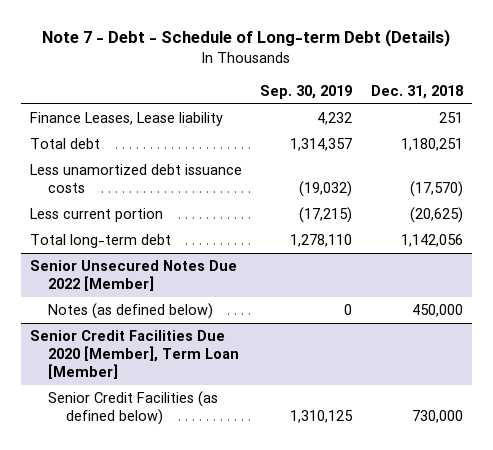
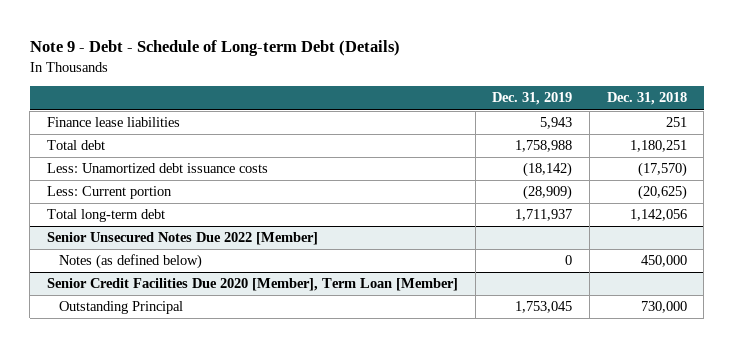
[42,29,451,48] Note 7 - Debt - Schedule of Long-term Debt (Details) -> [29,40,400,57] Note 9 - Debt - Schedule of Long-term Debt (Details)
[260,84,353,99] Sep. 30, 2019 -> none
none -> [492,92,573,106] Dec. 31, 2019
[29,112,223,127] Finance Leases, Lease liability -> [46,117,180,128] Finance lease liabilities
[29,164,242,194] Less unamortized debt issuance costs -> [46,163,268,174] Less: Unamortized debt issuance costs
[29,208,163,223] Less current portion -> [46,186,172,200] Less: Current portion
[48,391,219,426] Senior Credit Facilities (as defined below) -> [59,301,184,315] Outstanding Principal

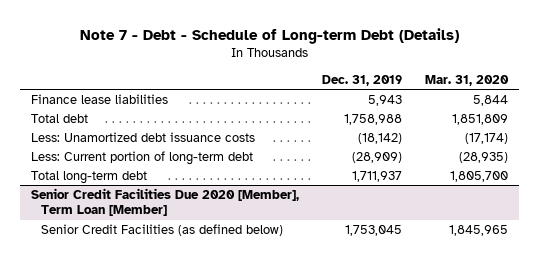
[29,40,400,57] Note 9 - Debt - Schedule of Long-term Debt (Details) -> [79,27,459,44] Note 7 - Debt - Schedule of Long-term Debt (Details)
[606,92,687,106] Dec. 31, 2018 -> none
none -> [424,74,509,86] Mar. 31, 2020
[46,186,172,200] Less: Current portion -> [31,150,254,165] Less: Current portion of long-term debt
[46,232,318,246] Senior Unsecured Notes Due 2022 [Member] -> none
[59,254,203,270] Notes (as defined below) -> none
[59,301,184,315] Outstanding Principal -> [41,223,284,236] Senior Credit Facilities (as defined below)

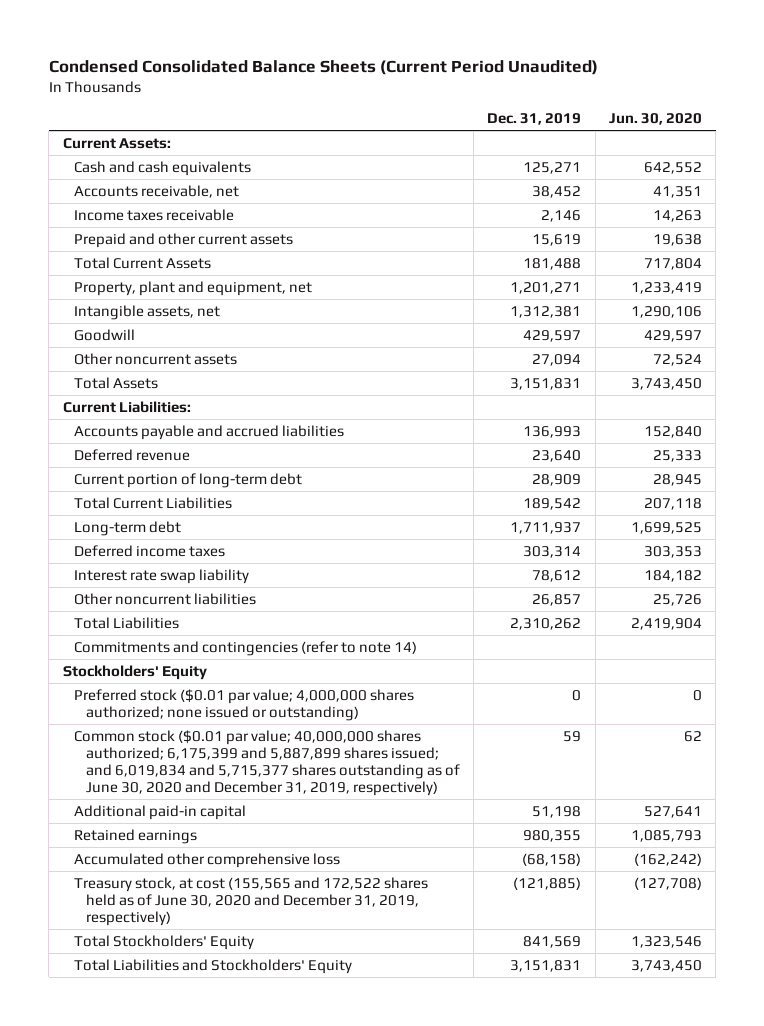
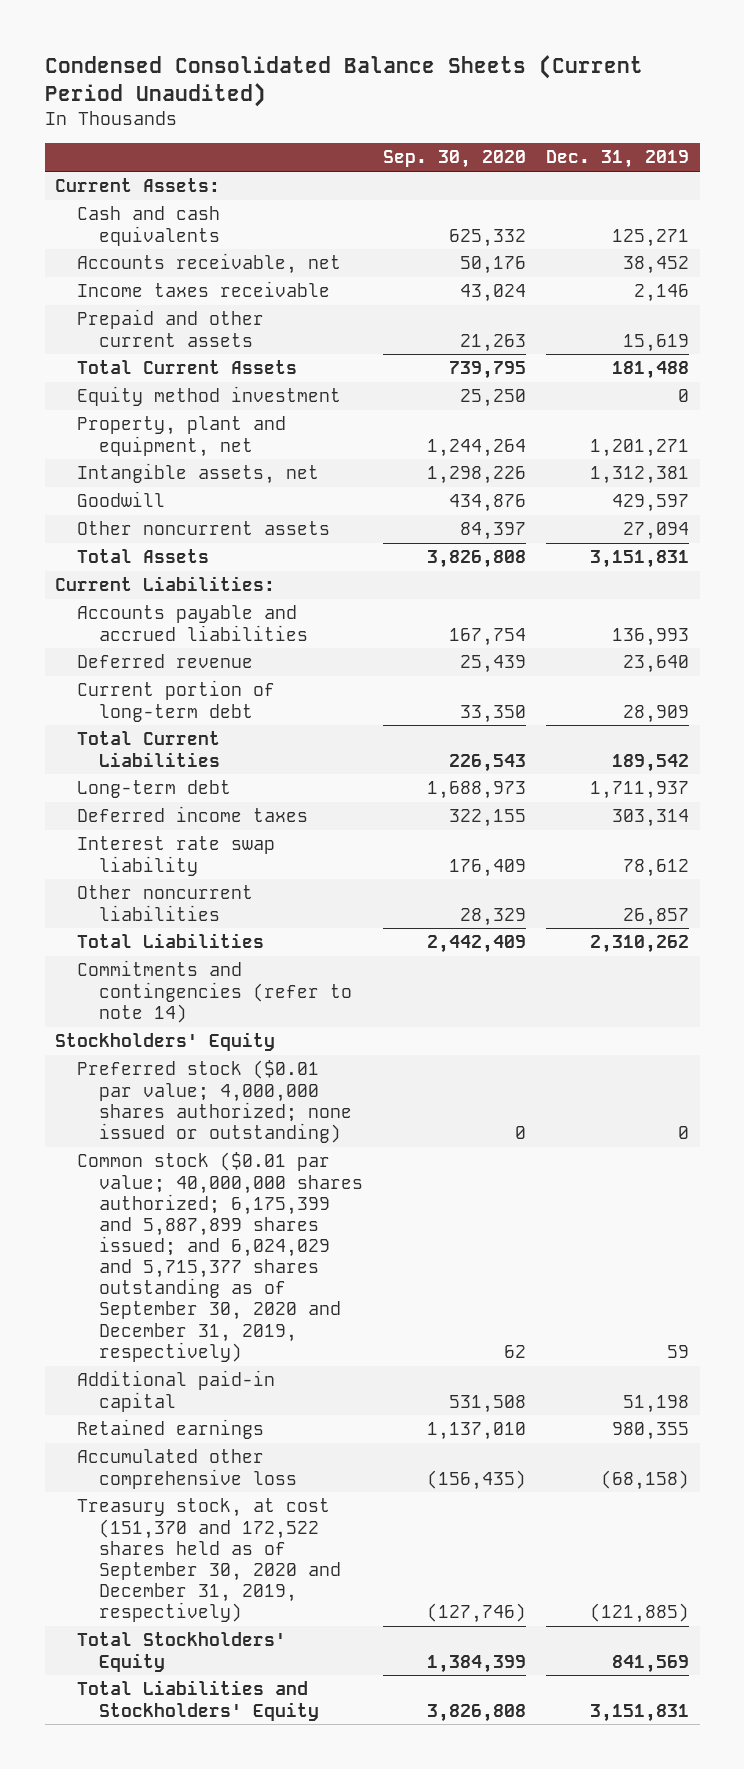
[608,113,702,126] Jun. 30, 2020 -> none
none -> [383,150,527,169] Sep. 30, 2020
none -> [76,386,341,407] Equity method investment
[74,729,460,797] Common stock ($0.01 par value; 40,000,000 shares authorized; 6,175,399 and 5,887,899 shares issued; and 6,019,834 and 5,715,377 shares outstanding as of June 30, 2020 and December 31, 2019, respectively) -> [76,1152,363,1362] Common stock ($0.01 par value; 40,000,000 shares authorized; 6,175,399 and 5,887,899 shares issued; and 6,024,029 and 5,715,377 shares outstanding as of September 30, 2020 and December 31, 2019, respectively)
[74,876,429,927] Treasury stock, at cost (155,565 and 172,522 shares held as of June 30, 2020 and December 31, 2019, respectively) -> [76,1498,341,1623] Treasury stock, at cost (151,370 and 172,522 shares held as of September 30, 2020 and December 31, 2019, respectively)

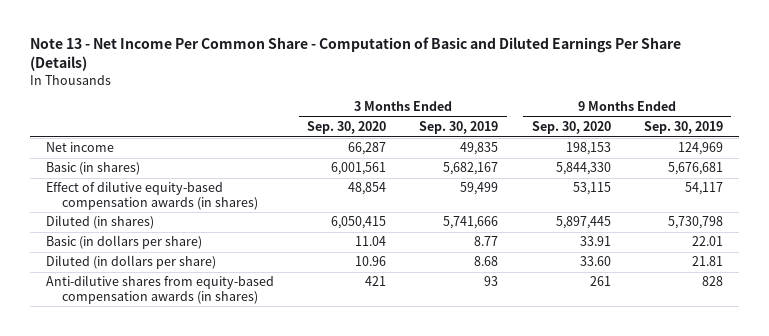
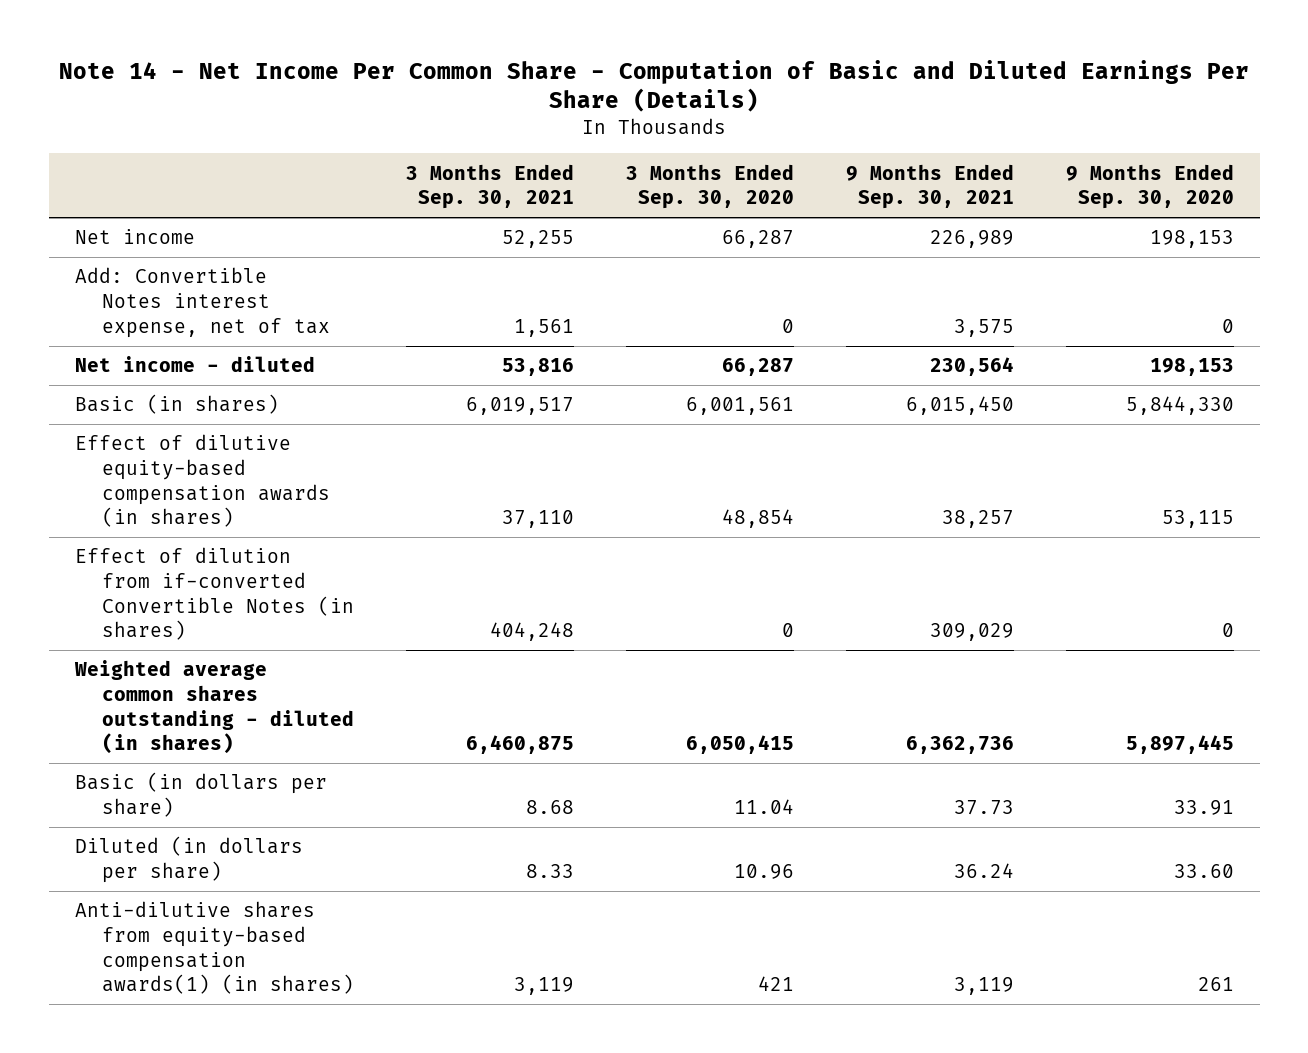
[29,36,681,71] Note 13 - Net Income Per Common Share - Computation of Basic and Diluted Earnings Per Share (Details) -> [59,59,1250,113] Note 14 - Net Income Per Common Share - Computation of Basic and Diluted Earnings Per Share (Details)
[419,121,499,135] Sep. 30, 2019 -> none
[643,121,723,135] Sep. 30, 2019 -> none
none -> [406,163,575,210] 3 Months Ended Sep. 30, 2021
none -> [845,163,1014,210] 9 Months Ended Sep. 30, 2021
none -> [74,267,331,338] Add: Convertible Notes interest expense, net of tax
none -> [74,356,315,373] Net income - diluted
none -> [74,547,355,641] Effect of dilution from if-converted Convertible Notes (in shares)
[46,215,155,230] Diluted (in shares) -> [73,660,355,755] Weighted average common shares outstanding - diluted (in shares)
[46,275,275,305] Anti-dilutive shares from equity-based compensation awards (in shares) -> [74,901,355,995] Anti-dilutive shares from equity-based compensation awards(1) (in shares)

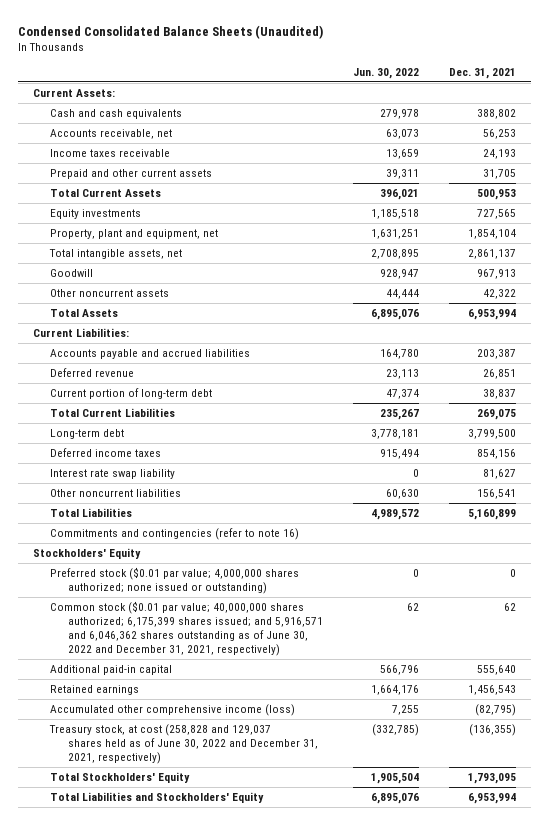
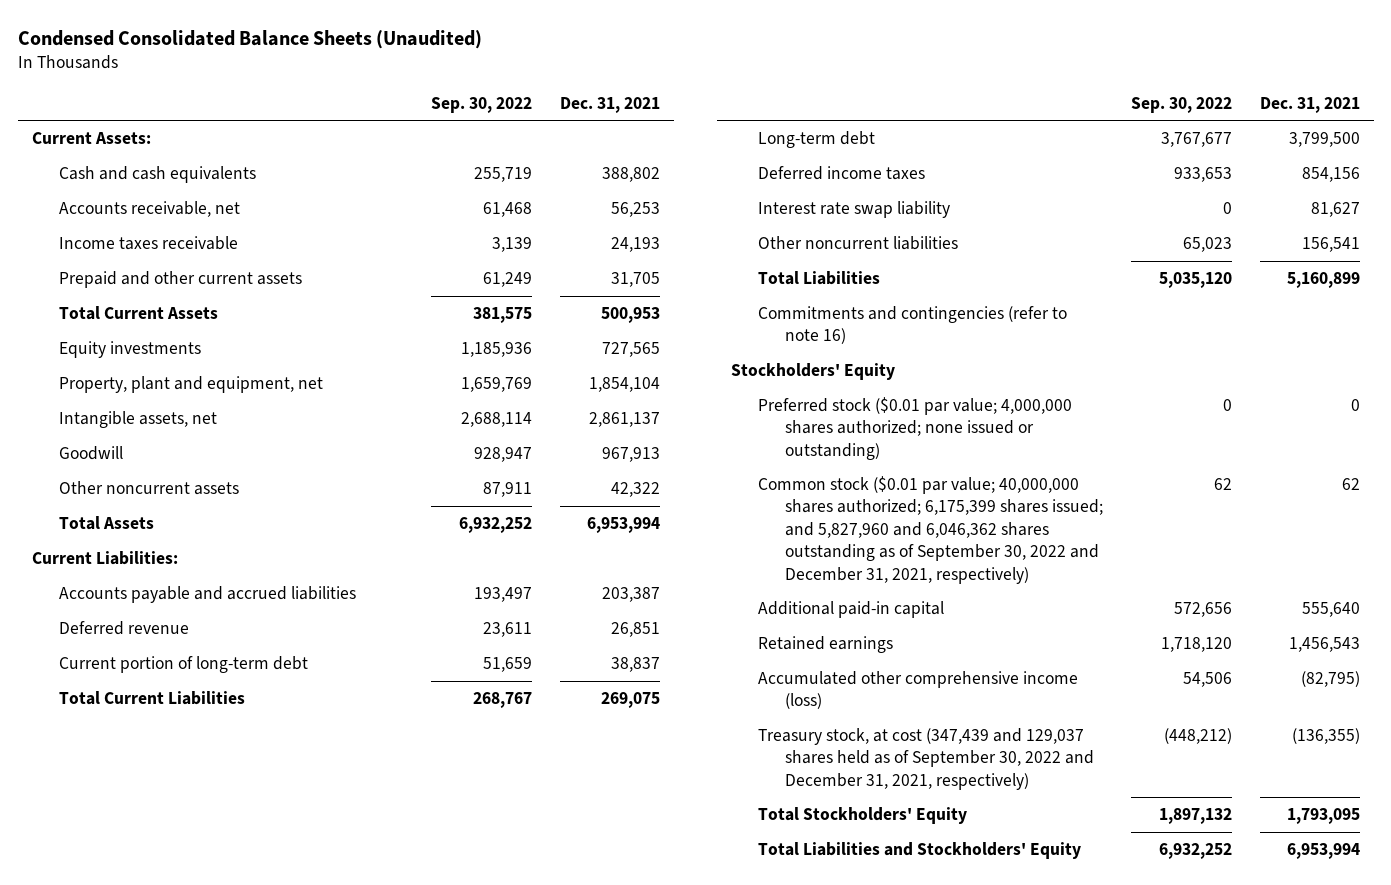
[352,68,419,80] Jun. 30, 2022 -> none
none -> [431,96,533,113] Sep. 30, 2022
[49,248,183,259] Total intangible assets, net -> [58,411,217,429] Intangible assets, net
[50,600,323,657] Common stock ($0.01 par value; 40,000,000 shares authorized; 6,175,399 shares issued; and 5,916,571 and 6,046,362 shares outstanding as of June 30, 2022 and December 31, 2021, respectively) -> [758,476,1104,584] Common stock ($0.01 par value; 40,000,000 shares authorized; 6,175,399 shares issued; and 5,827,960 and 6,046,362 shares outstanding as of September 30, 2022 and December 31, 2021, respectively)
[49,723,318,765] Treasury stock, at cost (258,828 and 129,037 shares held as of June 30, 2022 and December 31, 2021, respectively) -> [758,728,1095,790] Treasury stock, at cost (347,439 and 129,037 shares held as of September 30, 2022 and December 31, 2021, respectively)

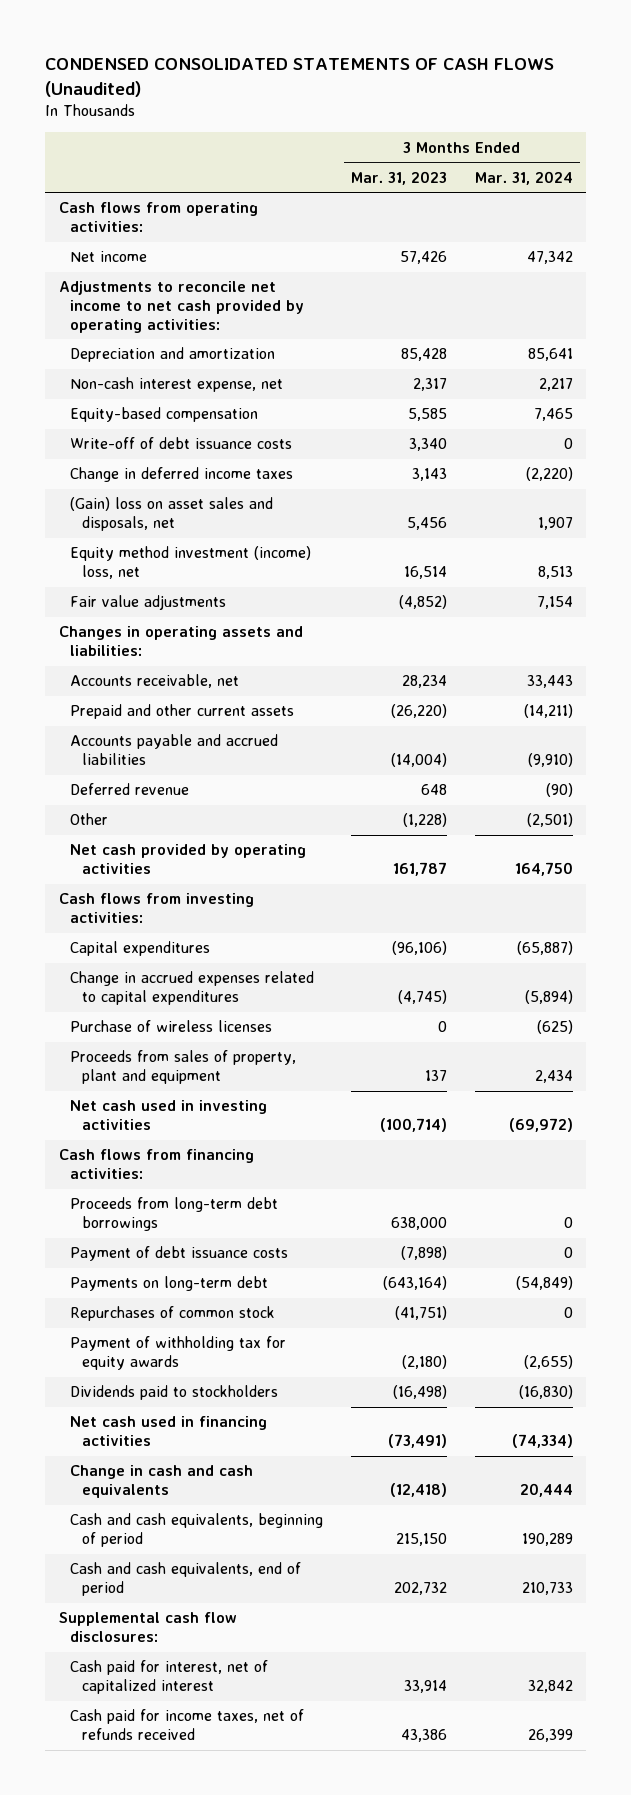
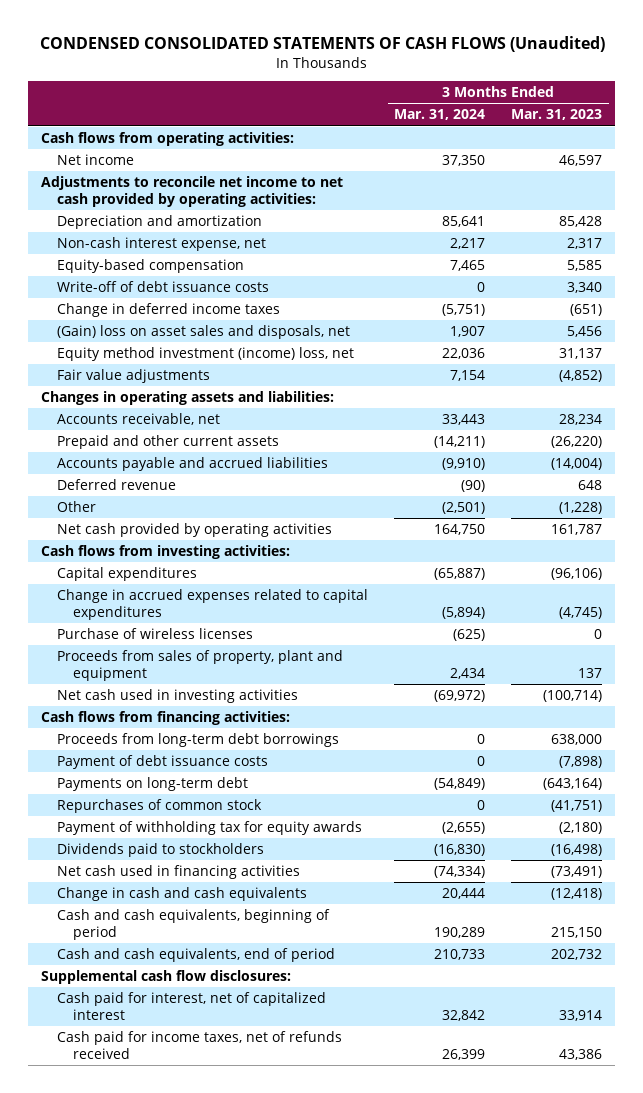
[399,251,447,265] 57,426 -> [559,154,603,166] 46,597
[526,251,573,265] 47,342 -> [442,154,486,166] 37,350
[411,468,447,482] 3,143 -> [570,303,603,316] (651)
[525,467,573,482] (2,220) -> [442,303,486,316] (5,751)
[403,566,447,580] 16,514 -> [559,347,603,359] 31,137
[537,566,573,580] 8,513 -> [442,347,486,359] 22,036

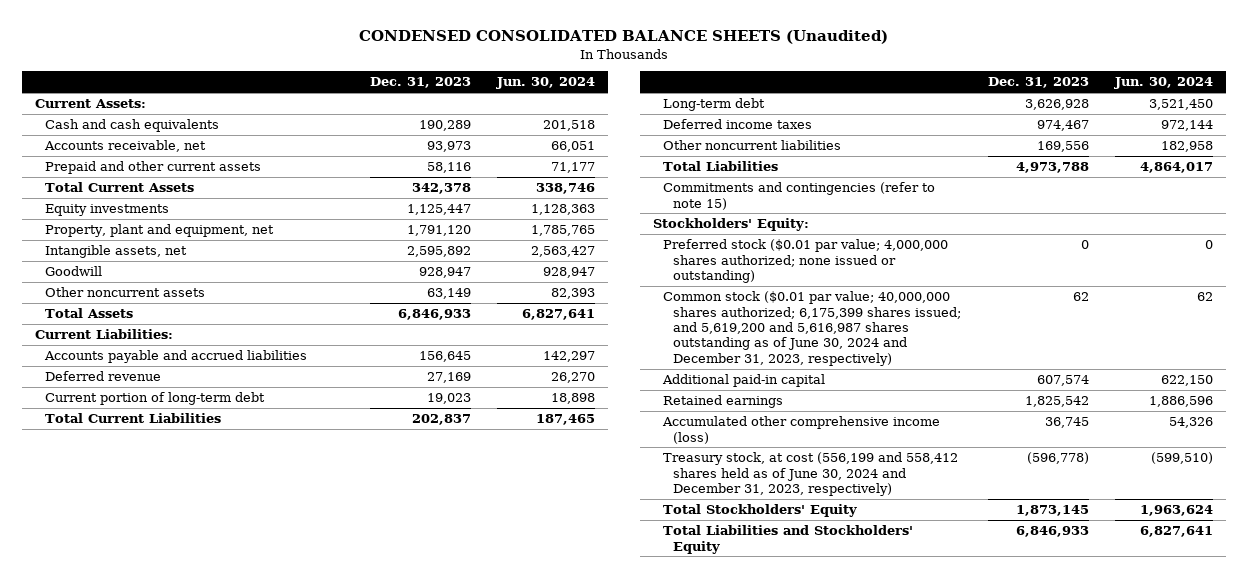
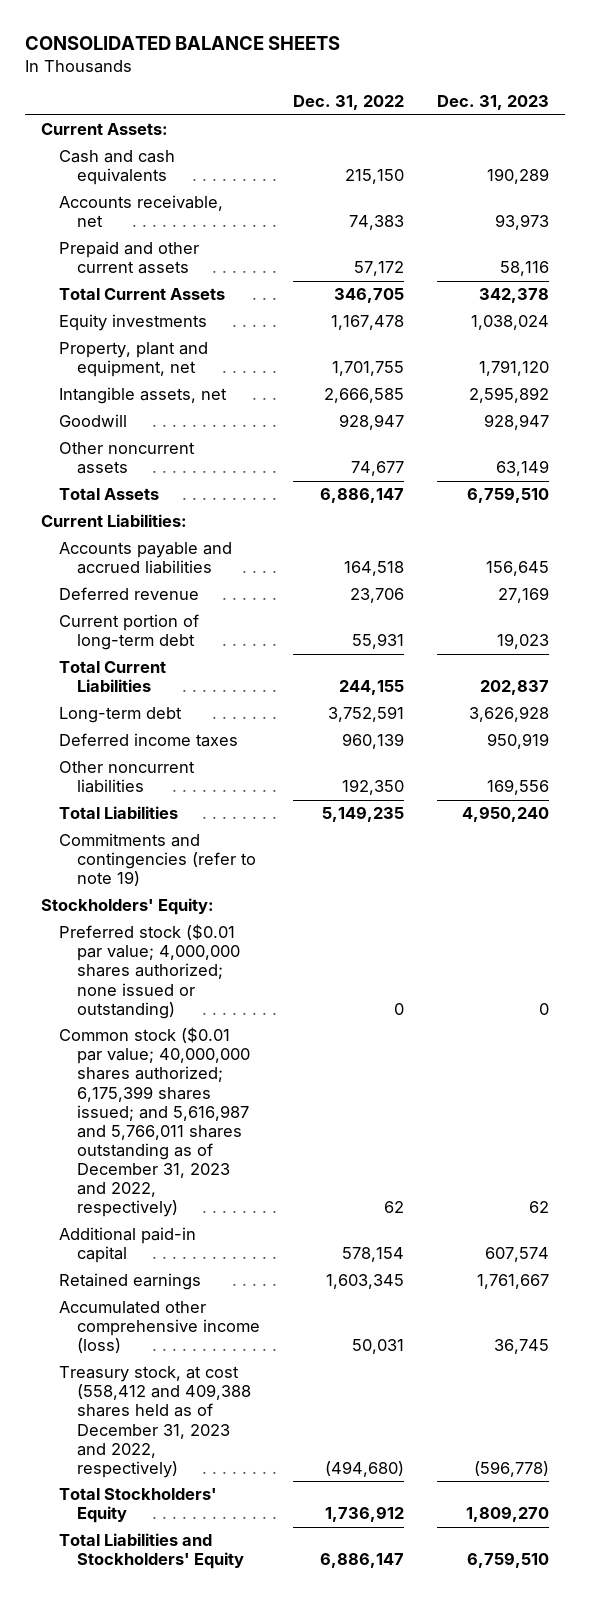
[358,30,888,45] CONDENSED CONSOLIDATED BALANCE SHEETS (Unaudited) -> [24,36,340,51] CONSOLIDATED BALANCE SHEETS
[495,77,595,90] Jun. 30, 2024 -> none
none -> [292,95,404,111] Dec. 31, 2022
[406,204,471,216] 1,125,447 -> [470,315,549,331] 1,038,024
[397,309,471,321] 6,846,933 -> [466,487,549,504] 6,759,510
[1036,120,1089,132] 974,467 -> [486,733,549,750] 950,919
[1015,162,1089,174] 4,973,788 -> [461,806,549,823] 4,950,240
[663,182,936,210] Commitments and contingencies (refer to note 15) -> [59,833,257,887] Commitments and contingencies (refer to note 19)
[663,291,962,366] Common stock ($0.01 par value; 40,000,000 shares authorized; 6,175,399 shares issued; and 5,619,200 and 5,616,987 shares outstanding as of June 30, 2024 and December 31, 2023, respectively) -> [59,1027,251,1218] Common stock ($0.01 par value; 40,000,000 shares authorized; 6,175,399 shares issued; and 5,616,987 and 5,766,011 shares outstanding as of December 31, 2023 and 2022, respectively)
[1024,396,1089,408] 1,825,542 -> [476,1274,549,1290] 1,761,667
[663,452,959,496] Treasury stock, at cost (556,199 and 558,412 shares held as of June 30, 2024 and December 31, 2023, respectively) -> [59,1366,252,1478] Treasury stock, at cost (558,412 and 409,388 shares held as of December 31, 2023 and 2022, respectively)
[1015,505,1089,517] 1,873,145 -> [465,1506,549,1523] 1,809,270
[1015,526,1089,538] 6,846,933 -> [466,1552,549,1569] 6,759,510

